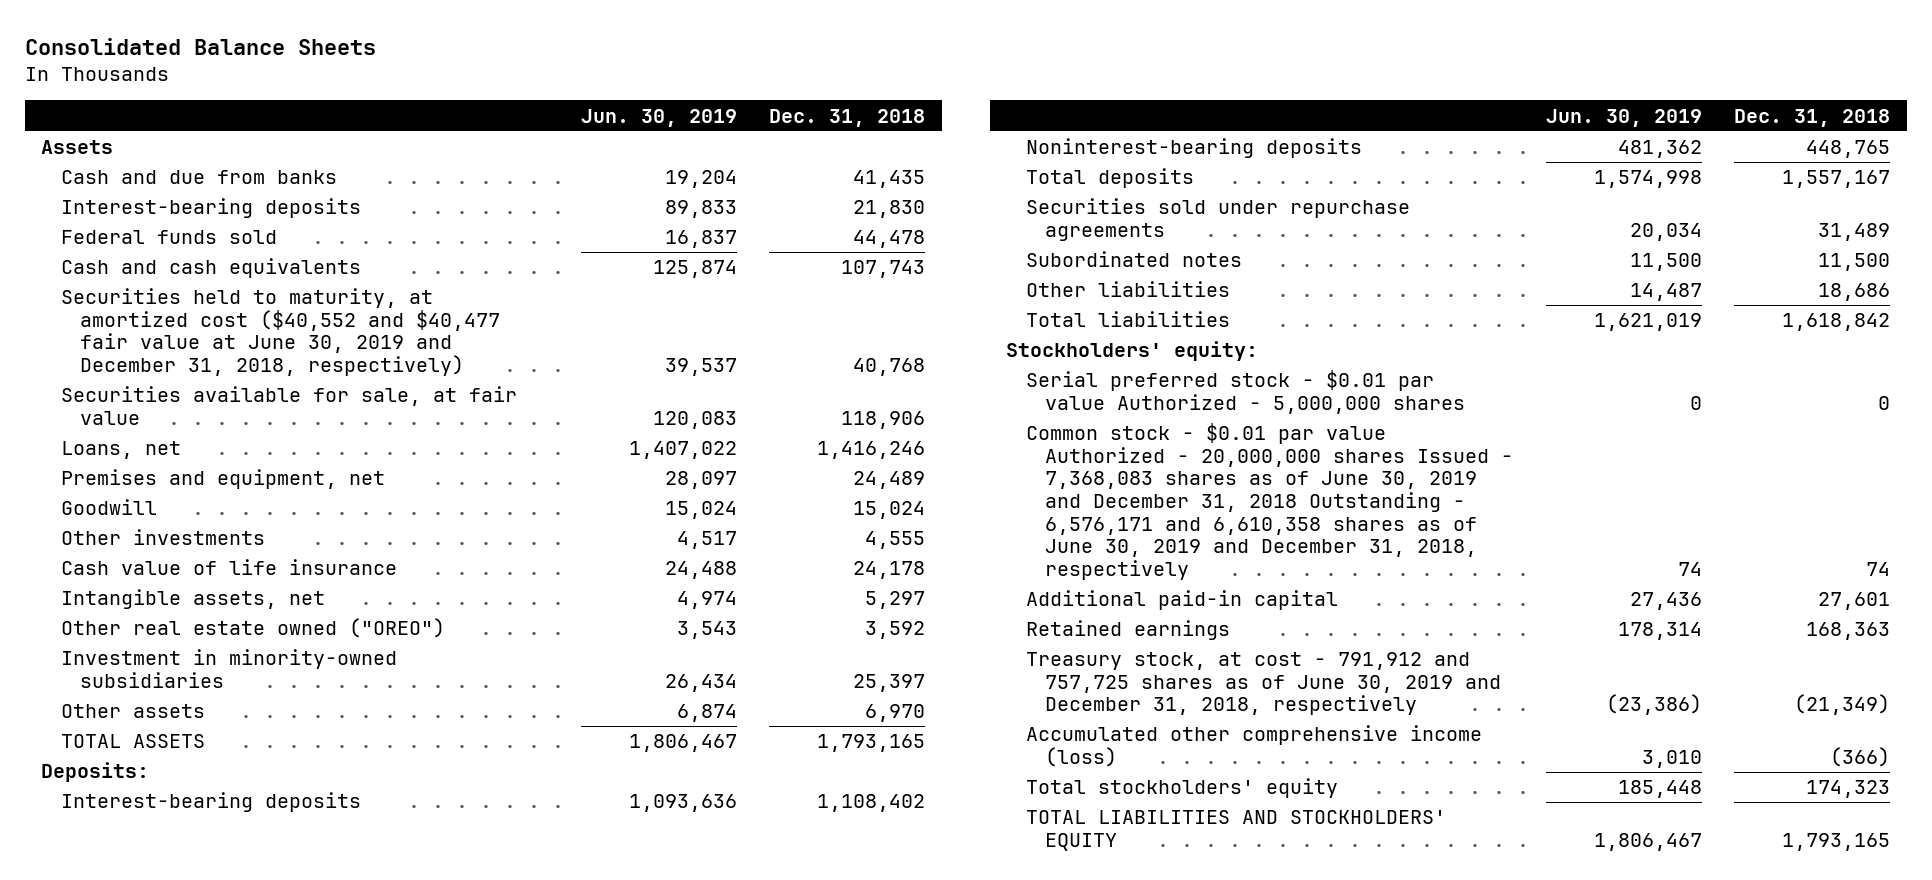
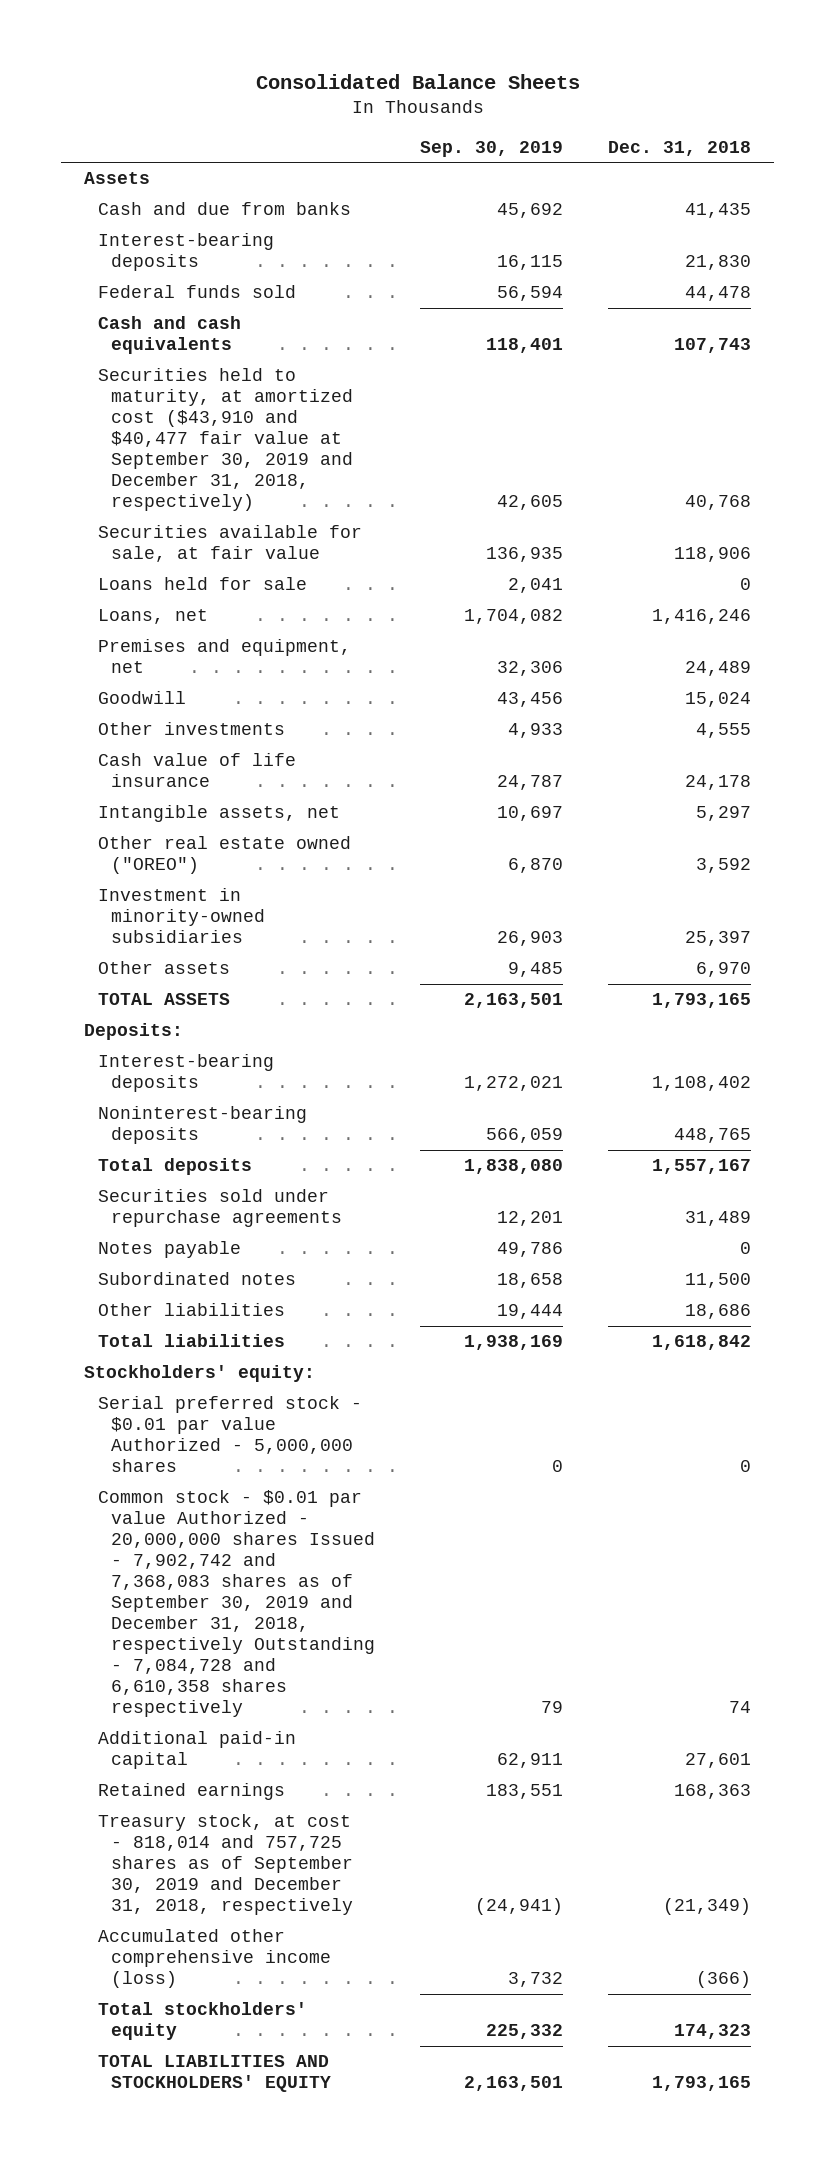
[580,108,737,127] Jun. 30, 2019 -> none
none -> [420,140,564,157] Sep. 30, 2019
[60,288,501,376] Securities held to maturity, at amortized cost ($40,552 and $40,477 fair value at June 30, 2019 and December 31, 2018, respectively) -> [97,368,354,512] Securities held to maturity, at amortized cost ($43,910 and $40,477 fair value at September 30, 2019 and December 31, 2018, respectively)
none -> [97,577,307,591] Loans held for sale
none -> [97,1241,241,1259] Notes payable
[1025,423,1513,580] Common stock - $0.01 par value Authorized - 20,000,000 shares Issued - 7,368,083 shares as of June 30, 2019 and December 31, 2018 Outstanding - 6,576,171 and 6,610,358 shares as of June 30, 2019 and December 31, 2018, respectively -> [97,1490,376,1718] Common stock - $0.01 par value Authorized - 20,000,000 shares Issued - 7,902,742 and 7,368,083 shares as of September 30, 2019 and December 31, 2018, respectively Outstanding - 7,084,728 and 6,610,358 shares respectively
[1025,652,1501,716] Treasury stock, at cost - 791,912 and 757,725 shares as of June 30, 2019 and December 31, 2018, respectively -> [97,1814,354,1916] Treasury stock, at cost - 818,014 and 757,725 shares as of September 30, 2019 and December 31, 2018, respectively

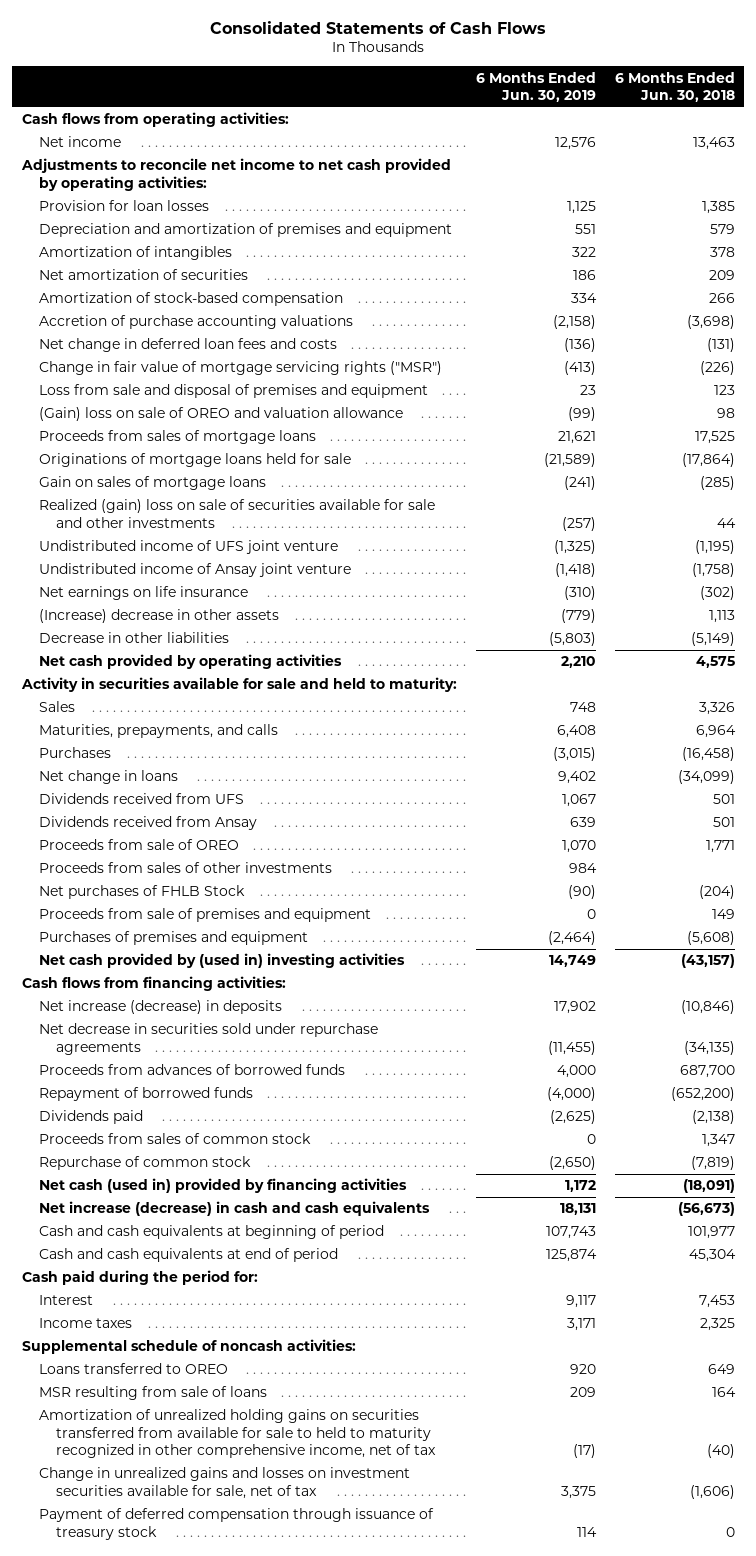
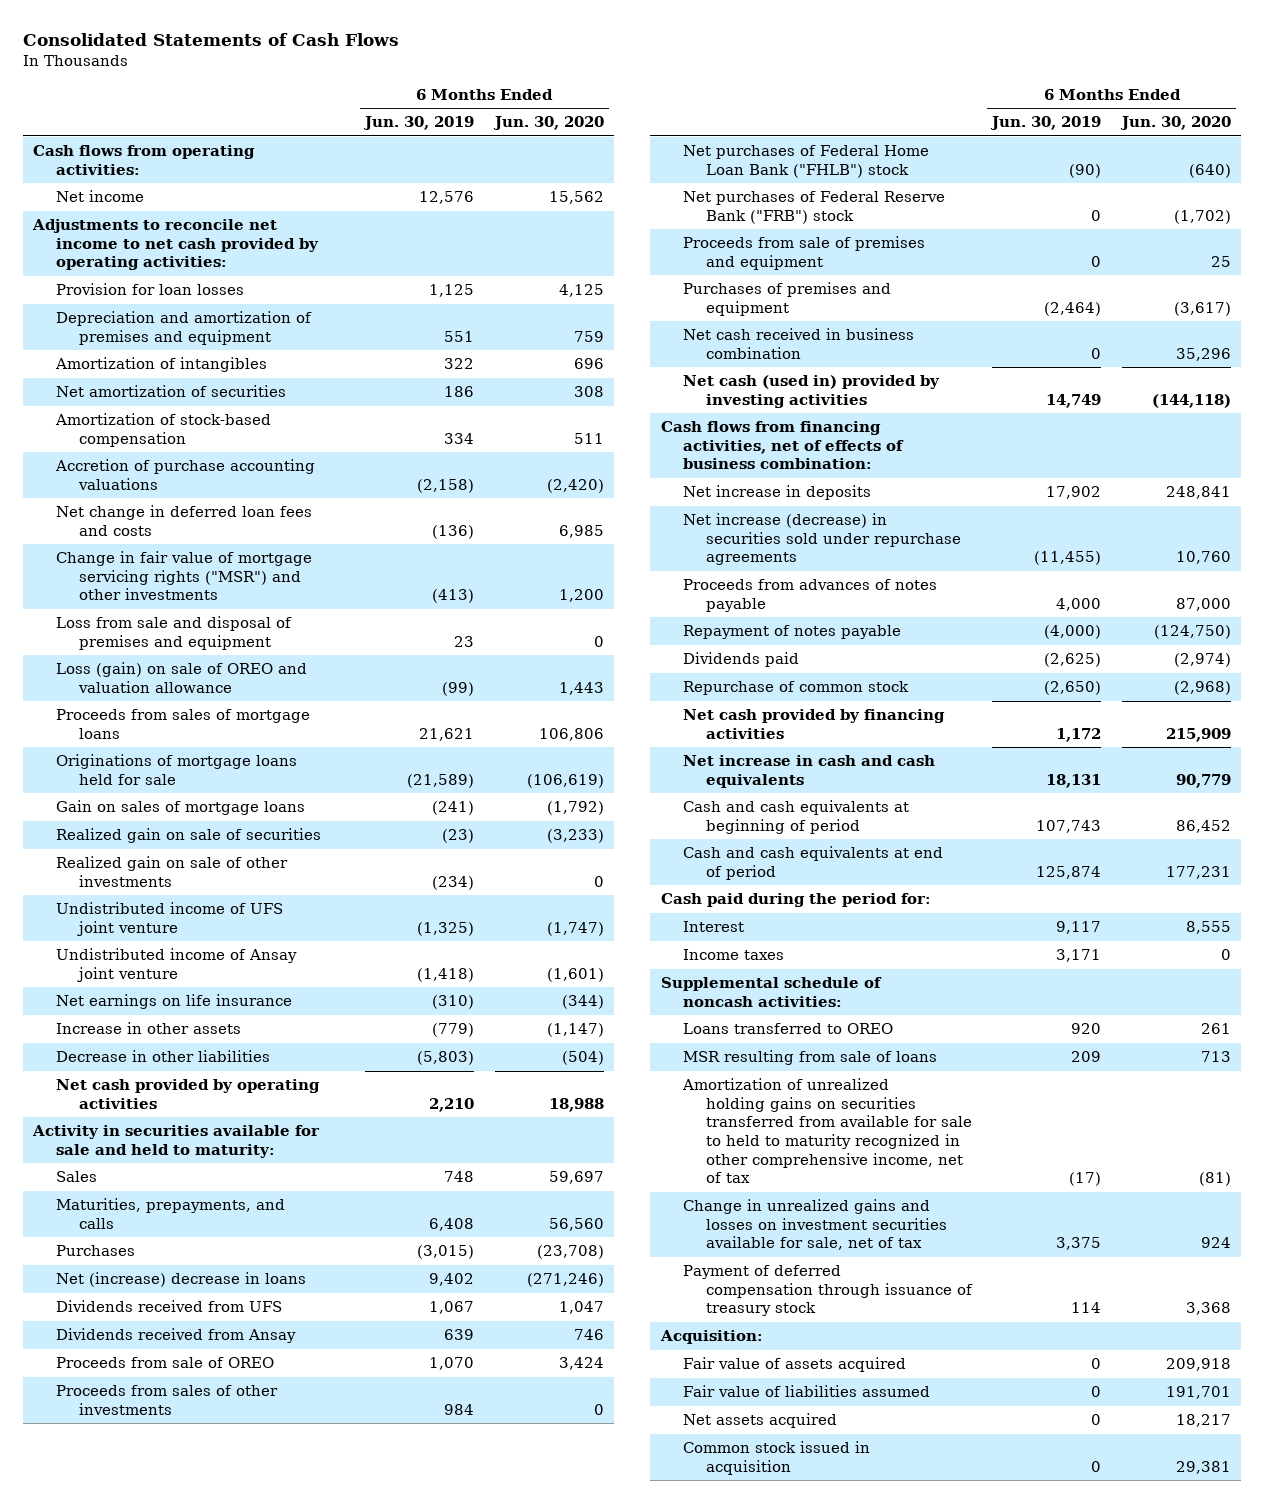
[614,71,735,103] 6 Months Ended Jun. 30, 2018 -> none
none -> [492,116,604,131] Jun. 30, 2020
[38,361,442,376] Change in fair value of mortgage servicing rights ("MSR") -> [56,551,313,601] Change in fair value of mortgage servicing rights ("MSR") and other investments
[38,407,403,422] (Gain) loss on sale of OREO and valuation allowance -> [56,662,308,693] Loss (gain) on sale of OREO and valuation allowance
[38,499,435,528] Realized (gain) loss on sale of securities available for sale and other investments -> [56,828,322,844] Realized gain on sale of securities
[561,516,596,531] (257) -> [442,829,475,844] (23)
none -> [56,856,289,887] Realized gain on sale of other investments
[38,609,279,624] (Increase) decrease in other assets -> [56,1022,242,1035] Increase in other assets
[38,770,178,785] Net change in loans -> [56,1272,307,1288] Net (increase) decrease in loans
[38,885,245,900] Net purchases of FHLB Stock -> [683,145,930,178] Net purchases of Federal Home Loan Bank ("FHLB") stock
none -> [683,191,946,224] Net purchases of Federal Reserve Bank ("FRB") stock
[38,1087,253,1102] Repayment of borrowed funds -> none
none -> [683,328,915,359] Net cash received in business combination
[38,953,405,969] Net cash provided by (used in) investing activities -> [683,375,941,408] Net cash (used in) provided by investing activities
[21,976,286,992] Cash flows from financing activities: -> [660,421,905,470] Cash flows from financing activities, net of effects of business combination:
[38,1000,282,1015] Net increase (decrease) in deposits -> [683,485,872,501] Net increase in deposits
[38,1023,378,1055] Net decrease in securities sold under repurchase agreements -> [683,513,962,566] Net increase (decrease) in securities sold under repurchase agreements
[38,1064,345,1076] Proceeds from advances of borrowed funds -> [683,579,938,612] Proceeds from advances of notes payable
none -> [683,625,902,640] Repayment of notes payable
[38,1133,311,1145] Proceeds from sales of common stock -> none
[38,1178,407,1194] Net cash (used in) provided by financing activities -> [683,709,946,739] Net cash provided by financing activities
[38,1201,430,1217] Net increase (decrease) in cash and cash equivalents -> [683,755,936,788] Net increase in cash and cash equivalents
none -> [659,1330,763,1345] Acquisition:
none -> [683,1357,907,1373] Fair value of assets acquired
none -> [683,1385,931,1398] Fair value of liabilities assumed
none -> [683,1413,838,1429] Net assets acquired
none -> [683,1441,871,1475] Common stock issued in acquisition

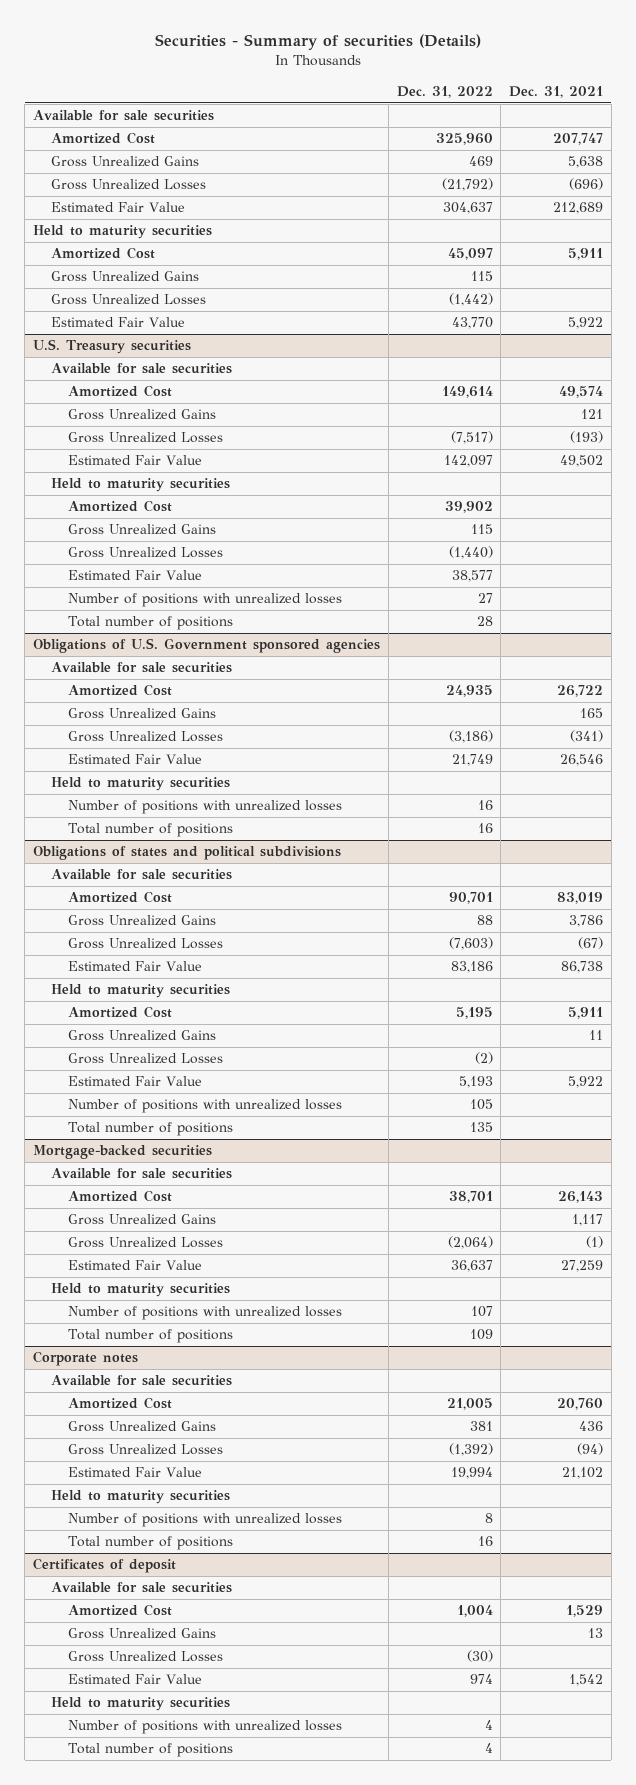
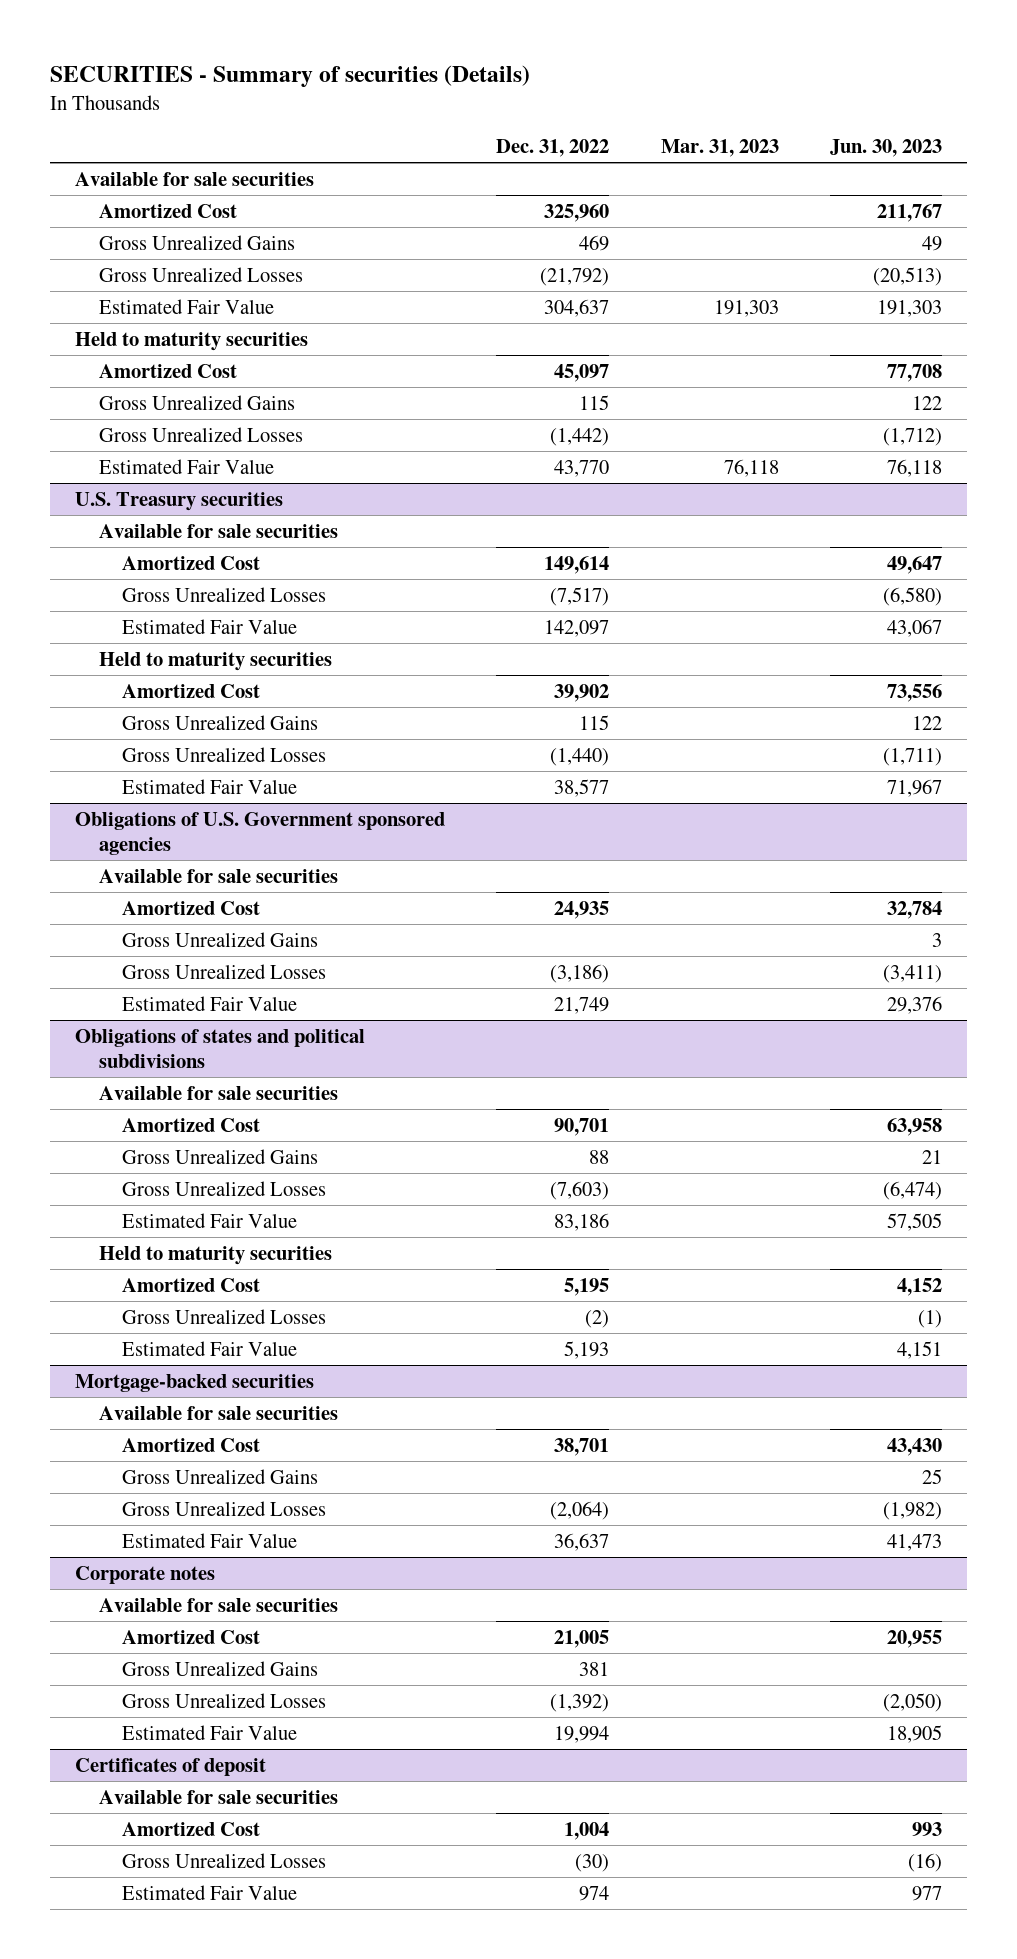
[155,34,482,51] Securities - Summary of securities (Details) -> [49,64,530,87] SECURITIES - Summary of securities (Details)
[509,85,604,98] Dec. 31, 2021 -> none
none -> [660,139,779,158] Mar. 31, 2023
none -> [829,139,942,158] Jun. 30, 2023
[68,409,217,421] Gross Unrealized Gains -> none
[68,593,343,608] Number of positions with unrealized losses -> none
[68,616,234,631] Total number of positions -> none
[50,777,230,792] Held to maturity securities -> none
[68,800,343,815] Number of positions with unrealized losses -> none
[68,823,234,838] Total number of positions -> none
[68,1030,217,1042] Gross Unrealized Gains -> none
[68,1099,343,1114] Number of positions with unrealized losses -> none
[68,1122,234,1137] Total number of positions -> none
[50,1283,230,1298] Held to maturity securities -> none
[68,1306,343,1321] Number of positions with unrealized losses -> none
[68,1329,234,1344] Total number of positions -> none
[50,1490,230,1505] Held to maturity securities -> none
[68,1513,343,1528] Number of positions with unrealized losses -> none
[68,1536,234,1551] Total number of positions -> none
[68,1628,217,1640] Gross Unrealized Gains -> none
[50,1697,230,1712] Held to maturity securities -> none
[68,1720,343,1735] Number of positions with unrealized losses -> none
[68,1743,234,1758] Total number of positions -> none

